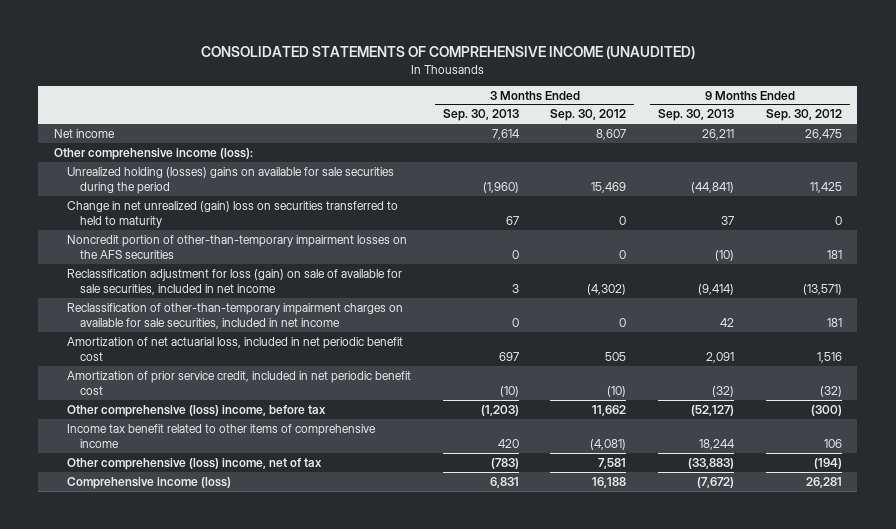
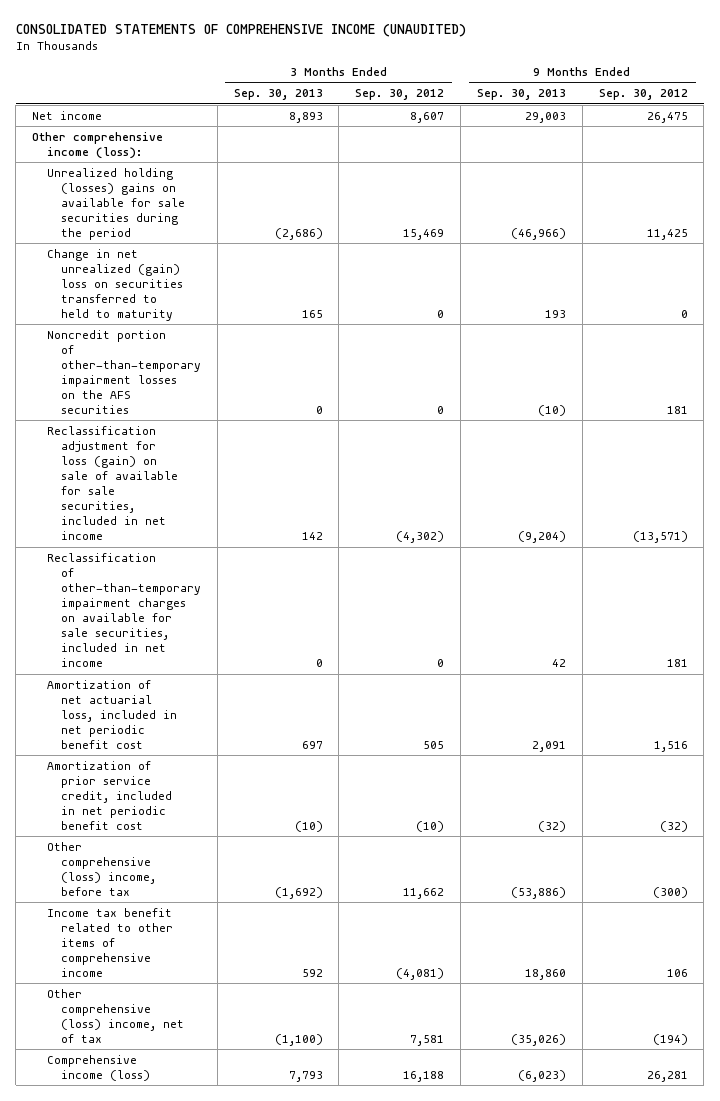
[491,128,520,140] 7,614 -> [288,111,323,123] 8,893
[701,128,734,140] 26,211 -> [524,111,566,123] 29,003
[482,181,519,193] (1,960) -> [274,227,323,240] (2,686)
[690,181,734,193] (44,841) -> [510,227,566,240] (46,966)
[505,215,519,225] 67 -> [301,309,323,318] 165
[720,215,734,225] 37 -> [544,309,566,318] 193
[511,283,519,293] 3 -> [301,532,323,541] 142
[697,283,734,295] (9,414) -> [517,531,566,544] (9,204)
[480,404,519,416] (1,203) -> [274,886,323,899] (1,692)
[690,404,734,416] (52,127) -> [510,886,566,899] (53,886)
[497,438,519,448] 420 -> [301,968,323,977] 592
[698,438,735,450] 18,244 -> [524,968,566,980] 18,860
[490,457,519,469] (783) -> [274,1033,323,1046] (1,100)
[687,457,734,469] (33,883) -> [510,1033,566,1046] (35,026)
[489,476,519,488] 6,831 -> [288,1070,323,1082] 7,793
[696,476,734,488] (7,672) -> [517,1069,566,1082] (6,023)

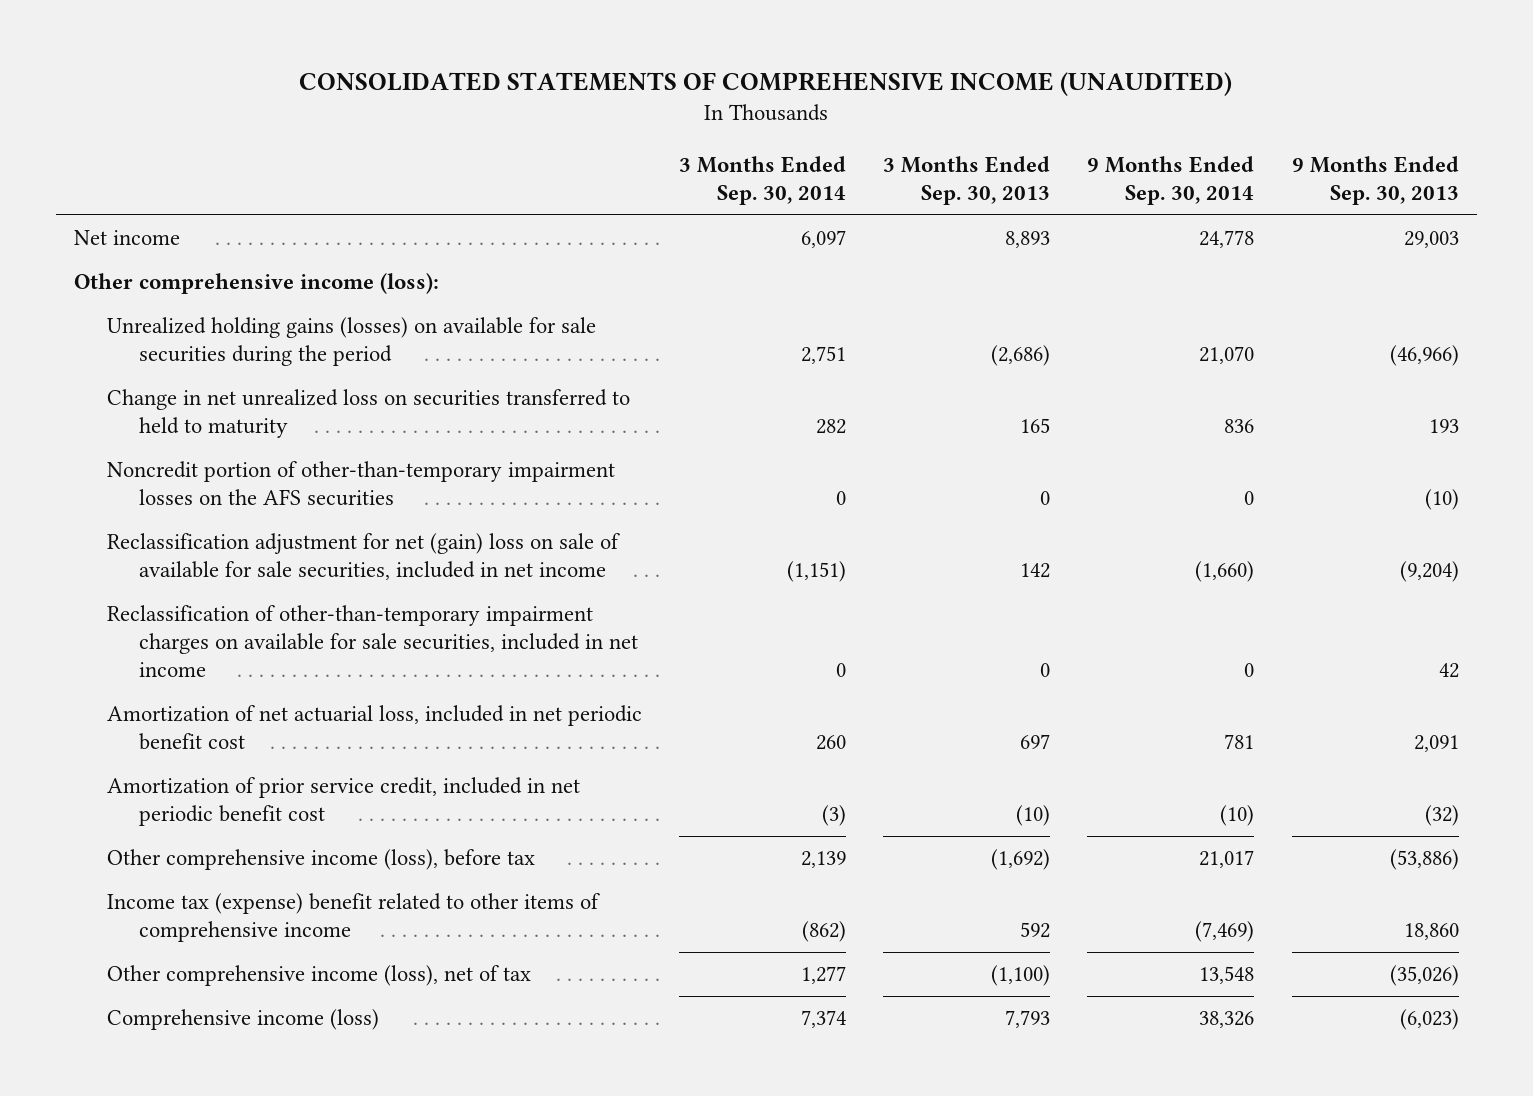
[355,89,445,101] Sep. 30, 2012 -> none
[598,89,688,101] Sep. 30, 2012 -> none
none -> [678,156,846,206] 3 Months Ended Sep. 30, 2014
none -> [1087,156,1255,206] 9 Months Ended Sep. 30, 2014
[46,167,185,240] Unrealized holding (losses) gains on available for sale securities during the period -> [106,317,596,367] Unrealized holding gains (losses) on available for sale securities during the period
[46,248,183,321] Change in net unrealized (gain) loss on securities transferred to held to maturity -> [106,389,630,439] Change in net unrealized loss on securities transferred to held to maturity
[46,425,178,541] Reclassification adjustment for loss (gain) on sale of available for sale securities, included in net income -> [106,533,620,581] Reclassification adjustment for net (gain) loss on sale of available for sale securities, included in net income
[46,841,156,896] Other comprehensive (loss) income, before tax -> [106,849,535,871] Other comprehensive income (loss), before tax
[46,907,173,977] Income tax benefit related to other items of comprehensive income -> [106,893,600,943] Income tax (expense) benefit related to other items of comprehensive income
[46,988,184,1043] Other comprehensive (loss) income, net of tax -> [106,965,531,987] Other comprehensive income (loss), net of tax

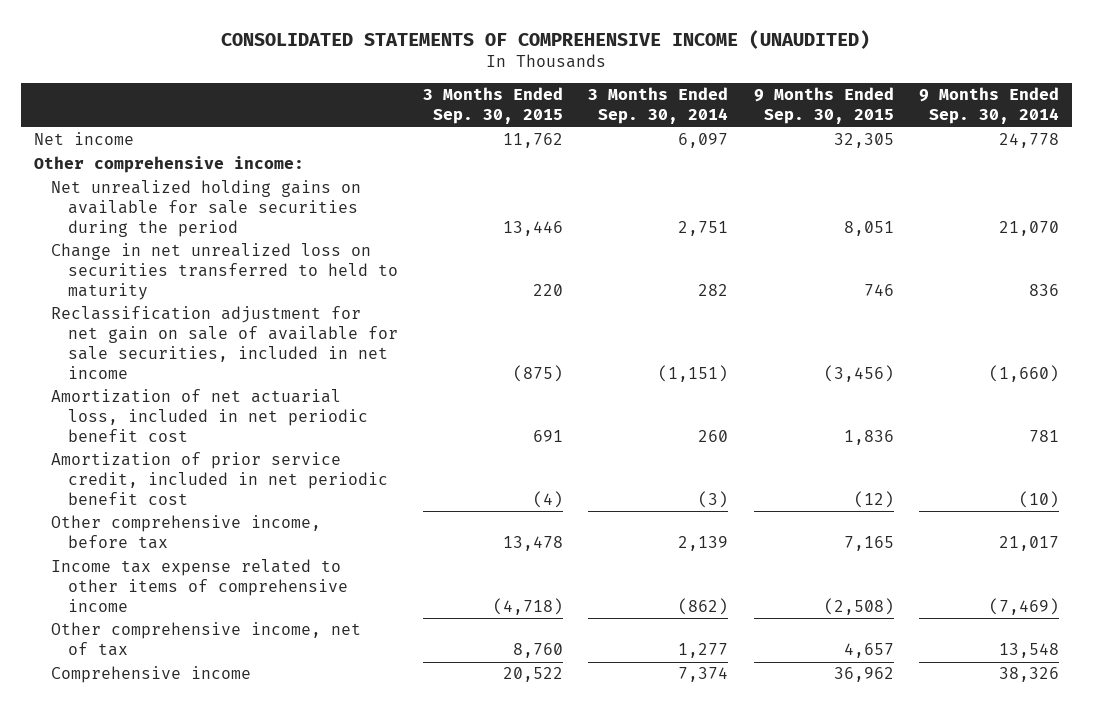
[883,156,1051,206] 3 Months Ended Sep. 30, 2013 -> none
[1291,156,1459,206] 9 Months Ended Sep. 30, 2013 -> none
none -> [423,87,564,125] 3 Months Ended Sep. 30, 2015
none -> [753,87,894,125] 9 Months Ended Sep. 30, 2015
[74,273,440,295] Other comprehensive income (loss): -> [33,156,304,174] Other comprehensive income:
[106,317,596,367] Unrealized holding gains (losses) on available for sale securities during the period -> [50,180,361,238] Net unrealized holding gains on available for sale securities during the period
[106,461,615,507] Noncredit portion of other-than-temporary impairment losses on the AFS securities -> none
[106,605,638,677] Reclassification of other-than-temporary impairment charges on available for sale securities, included in net income -> none
[106,533,620,581] Reclassification adjustment for net (gain) loss on sale of available for sale securities, included in net income -> [50,306,398,379] Reclassification adjustment for net gain on sale of available for sale securities, included in net income
[106,849,535,871] Other comprehensive income (loss), before tax -> [50,515,321,550] Other comprehensive income, before tax
[106,893,600,943] Income tax (expense) benefit related to other items of comprehensive income -> [50,559,348,613] Income tax expense related to other items of comprehensive income
[106,965,531,987] Other comprehensive income (loss), net of tax -> [50,622,361,657] Other comprehensive income, net of tax
[106,1009,379,1031] Comprehensive income (loss) -> [50,666,251,684] Comprehensive income

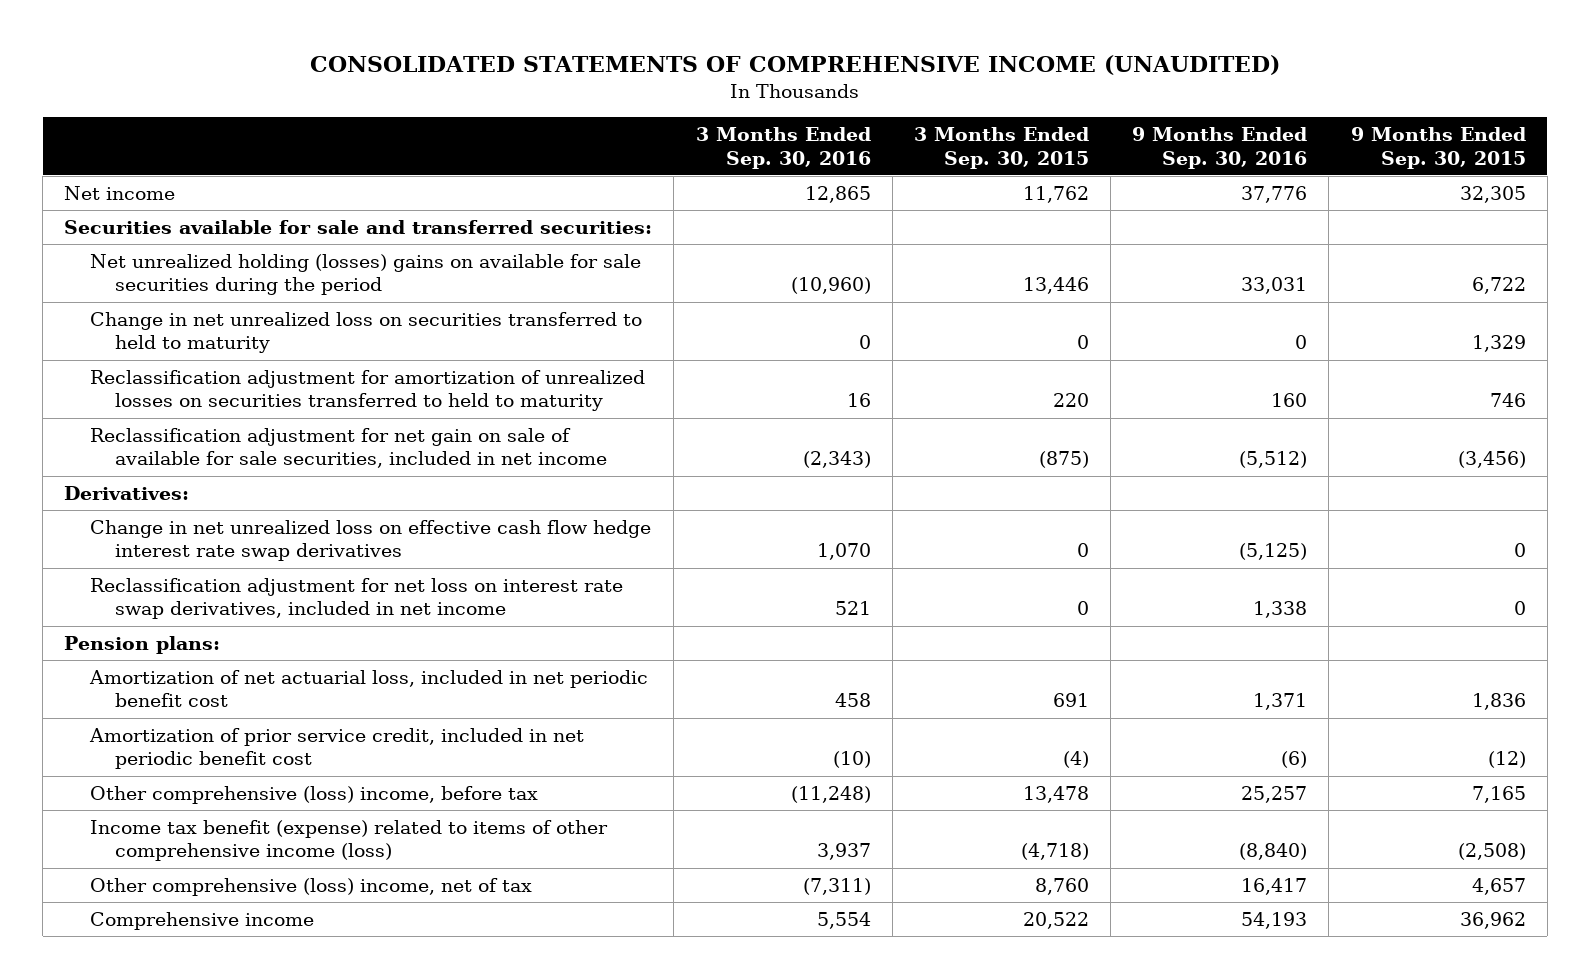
[588,87,729,125] 3 Months Ended Sep. 30, 2014 -> none
[918,87,1059,125] 9 Months Ended Sep. 30, 2014 -> none
none -> [695,127,871,169] 3 Months Ended Sep. 30, 2016
none -> [1132,127,1308,169] 9 Months Ended Sep. 30, 2016
[33,156,304,174] Other comprehensive income: -> none
none -> [64,220,653,235] Securities available for sale and transferred securities:
[50,180,361,238] Net unrealized holding gains on available for sale securities during the period -> [89,254,641,296] Net unrealized holding (losses) gains on available for sale securities during the period
[843,221,894,237] 8,051 -> [1471,277,1526,295] 6,722
[533,284,564,297] 220 -> [1076,335,1089,350] 0
[863,284,894,297] 746 -> [1471,335,1526,353] 1,329
none -> [89,370,645,412] Reclassification adjustment for amortization of unrealized losses on securities transferred to held to maturity
none -> [64,486,190,501] Derivatives:
none -> [89,520,651,562] Change in net unrealized loss on effective cash flow hedge interest rate swap derivatives
none -> [89,578,623,620] Reclassification adjustment for net loss on interest rate swap derivatives, included in net income
none -> [64,636,221,655] Pension plans:
[50,515,321,550] Other comprehensive income, before tax -> [89,786,538,805] Other comprehensive (loss) income, before tax
[50,559,348,613] Income tax expense related to other items of comprehensive income -> [89,820,608,862] Income tax benefit (expense) related to items of other comprehensive income (loss)
[50,622,361,657] Other comprehensive income, net of tax -> [89,878,532,897] Other comprehensive (loss) income, net of tax

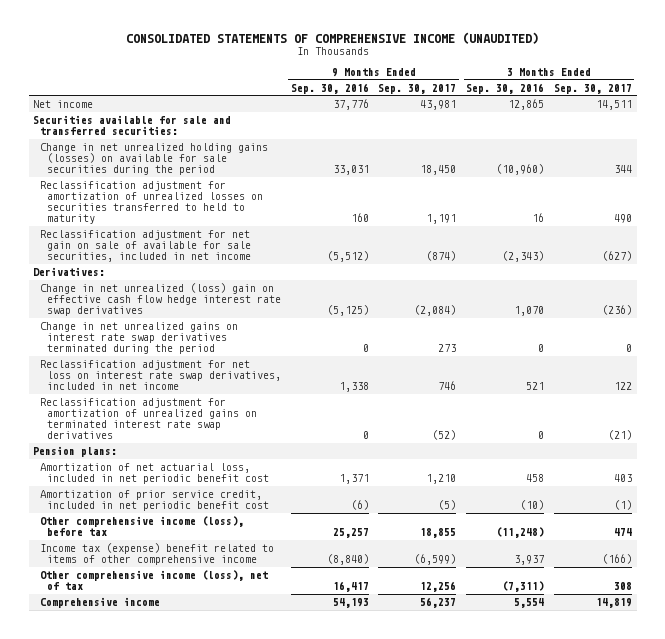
[913,127,1089,169] 3 Months Ended Sep. 30, 2015 -> none
[1350,127,1526,169] 9 Months Ended Sep. 30, 2015 -> none
none -> [378,83,457,94] Sep. 30, 2017
none -> [553,83,632,94] Sep. 30, 2017
[89,312,642,354] Change in net unrealized loss on securities transferred to held to maturity -> none
[89,254,641,296] Net unrealized holding (losses) gains on available for sale securities during the period -> [40,142,269,175] Change in net unrealized holding gains (losses) on available for sale securities during the period
[89,520,651,562] Change in net unrealized loss on effective cash flow hedge interest rate swap derivatives -> [40,282,281,316] Change in net unrealized (loss) gain on effective cash flow hedge interest rate swap derivatives
none -> [40,321,239,354] Change in net unrealized gains on interest rate swap derivatives terminated during the period
none -> [40,397,257,439] Reclassification adjustment for amortization of unrealized gains on terminated interest rate swap derivatives
[89,786,538,805] Other comprehensive (loss) income, before tax -> [40,515,245,536] Other comprehensive income (loss), before tax
[89,820,608,862] Income tax benefit (expense) related to items of other comprehensive income (loss) -> [40,542,275,565] Income tax (expense) benefit related to items of other comprehensive income
[89,878,532,897] Other comprehensive (loss) income, net of tax -> [40,569,269,590] Other comprehensive income (loss), net of tax

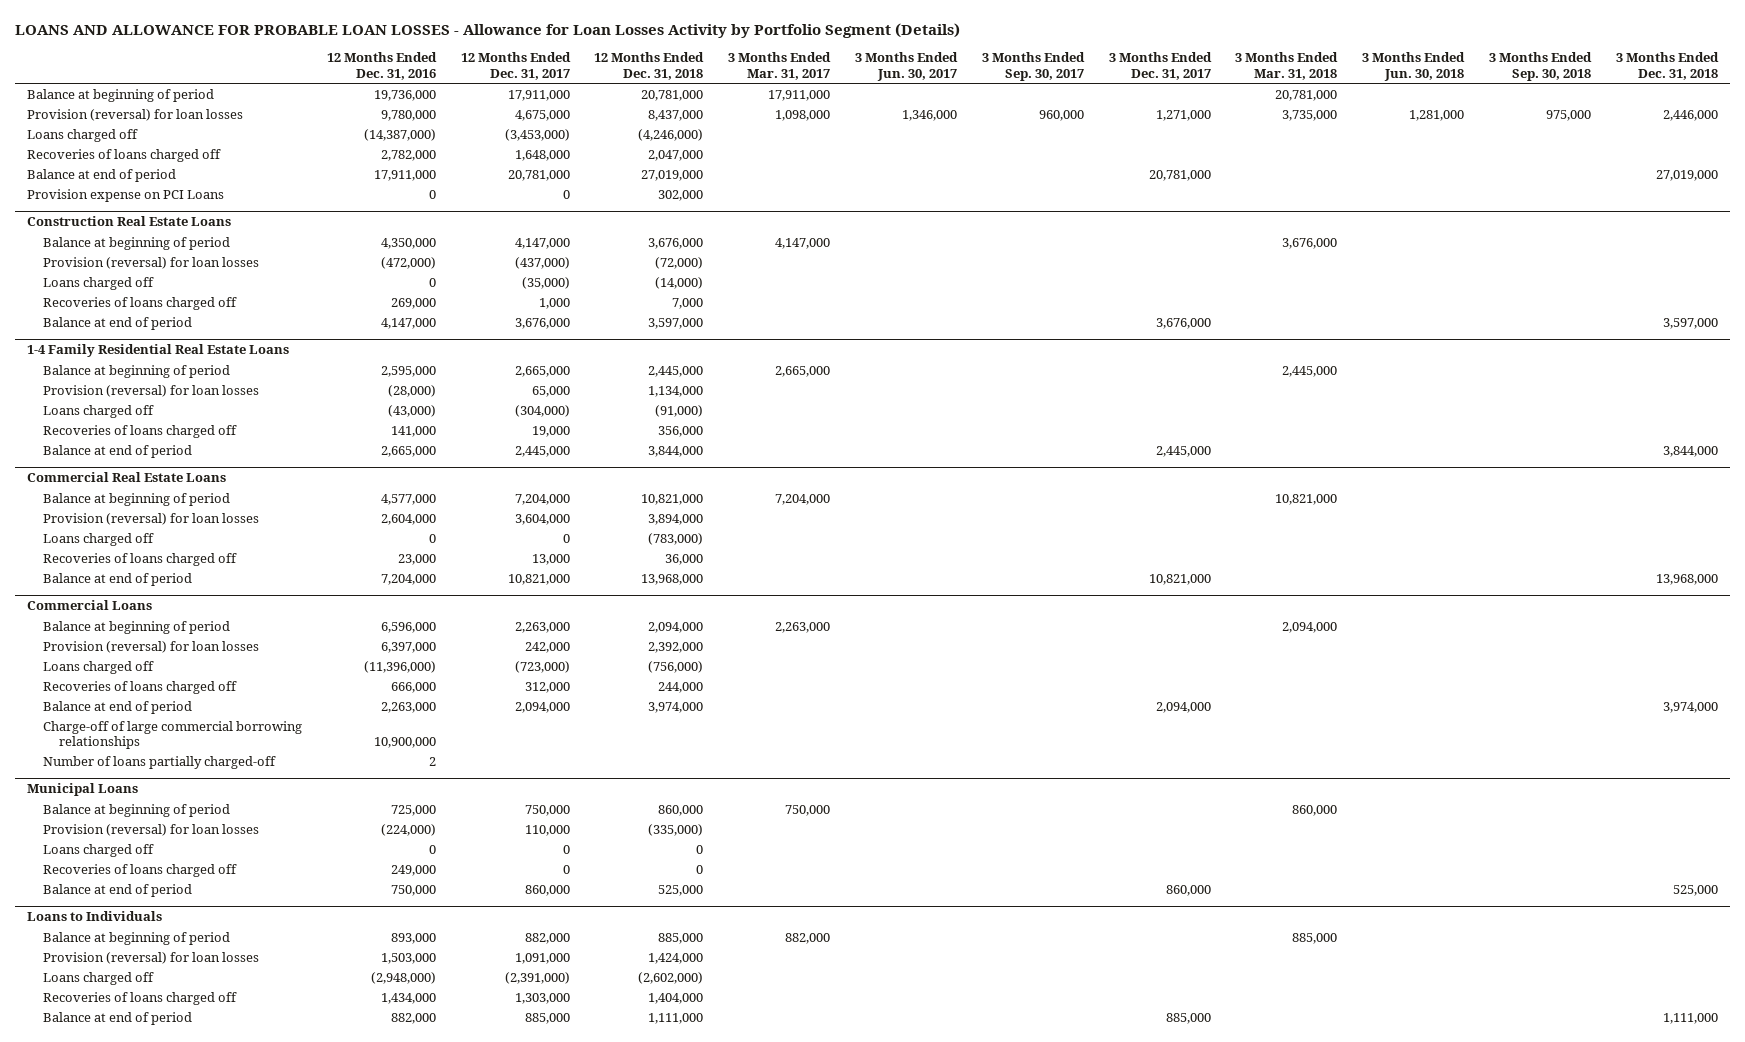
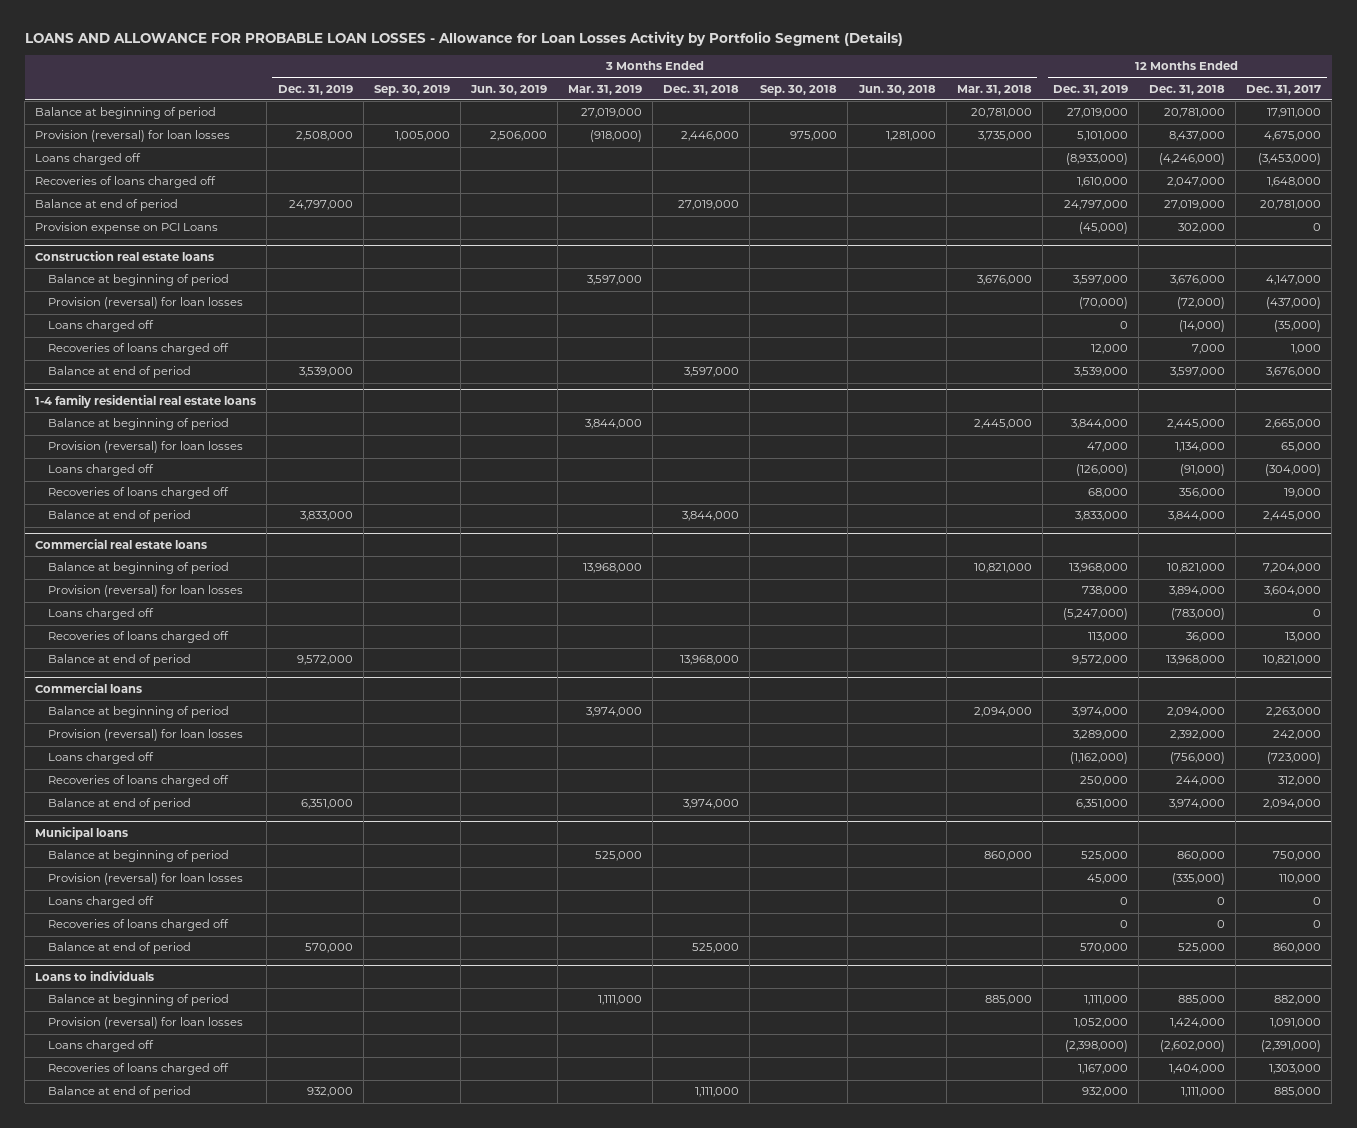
[326,52,437,80] 12 Months Ended Dec. 31, 2016 -> none
[728,52,832,80] 3 Months Ended Mar. 31, 2017 -> none
[854,52,958,81] 3 Months Ended Jun. 30, 2017 -> none
[981,52,1085,81] 3 Months Ended Sep. 30, 2017 -> none
[1108,52,1212,80] 3 Months Ended Dec. 31, 2017 -> none
none -> [277,84,353,95] Dec. 31, 2019
none -> [373,84,450,96] Sep. 30, 2019
none -> [469,84,547,95] Jun. 30, 2019
none -> [568,84,643,95] Mar. 31, 2019
none -> [1052,84,1128,95] Dec. 31, 2019
[27,216,232,227] Construction Real Estate Loans -> [35,251,215,262] Construction real estate loans
[27,344,290,358] 1-4 Family Residential Real Estate Loans -> [35,395,257,409] 1-4 family residential real estate loans
[27,472,227,483] Commercial Real Estate Loans -> [35,539,208,550] Commercial real estate loans
[27,600,153,611] Commercial Loans -> [35,683,143,694] Commercial loans
[42,720,302,749] Charge-off of large commercial borrowing relationships -> none
[42,755,276,769] Number of loans partially charged-off -> none
[27,783,139,797] Municipal Loans -> [35,827,129,841] Municipal loans
[27,911,163,922] Loans to Individuals -> [35,971,155,982] Loans to individuals

